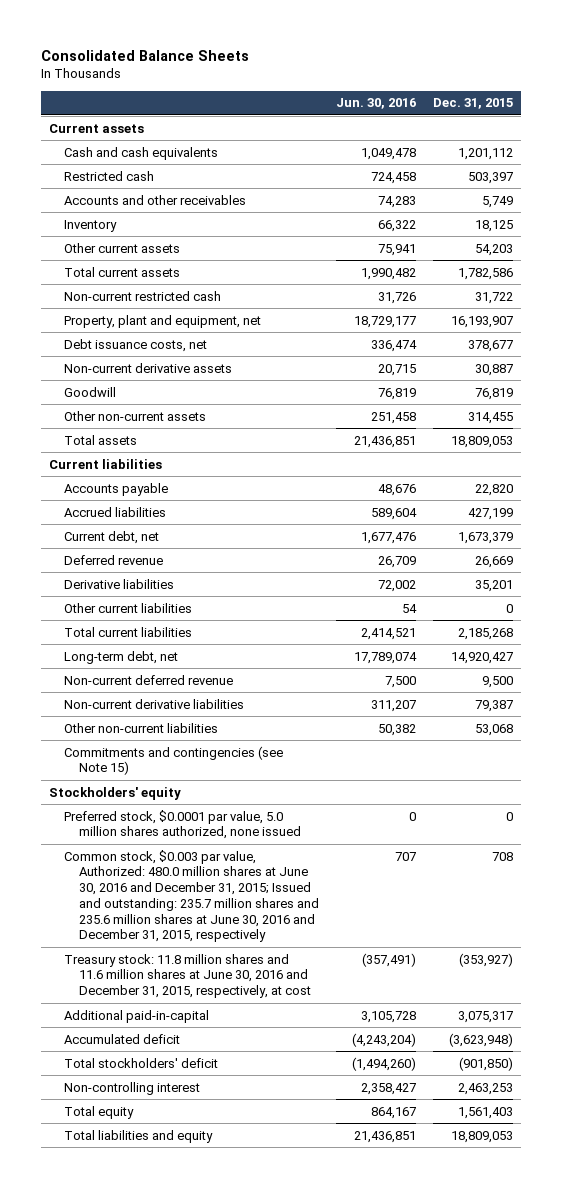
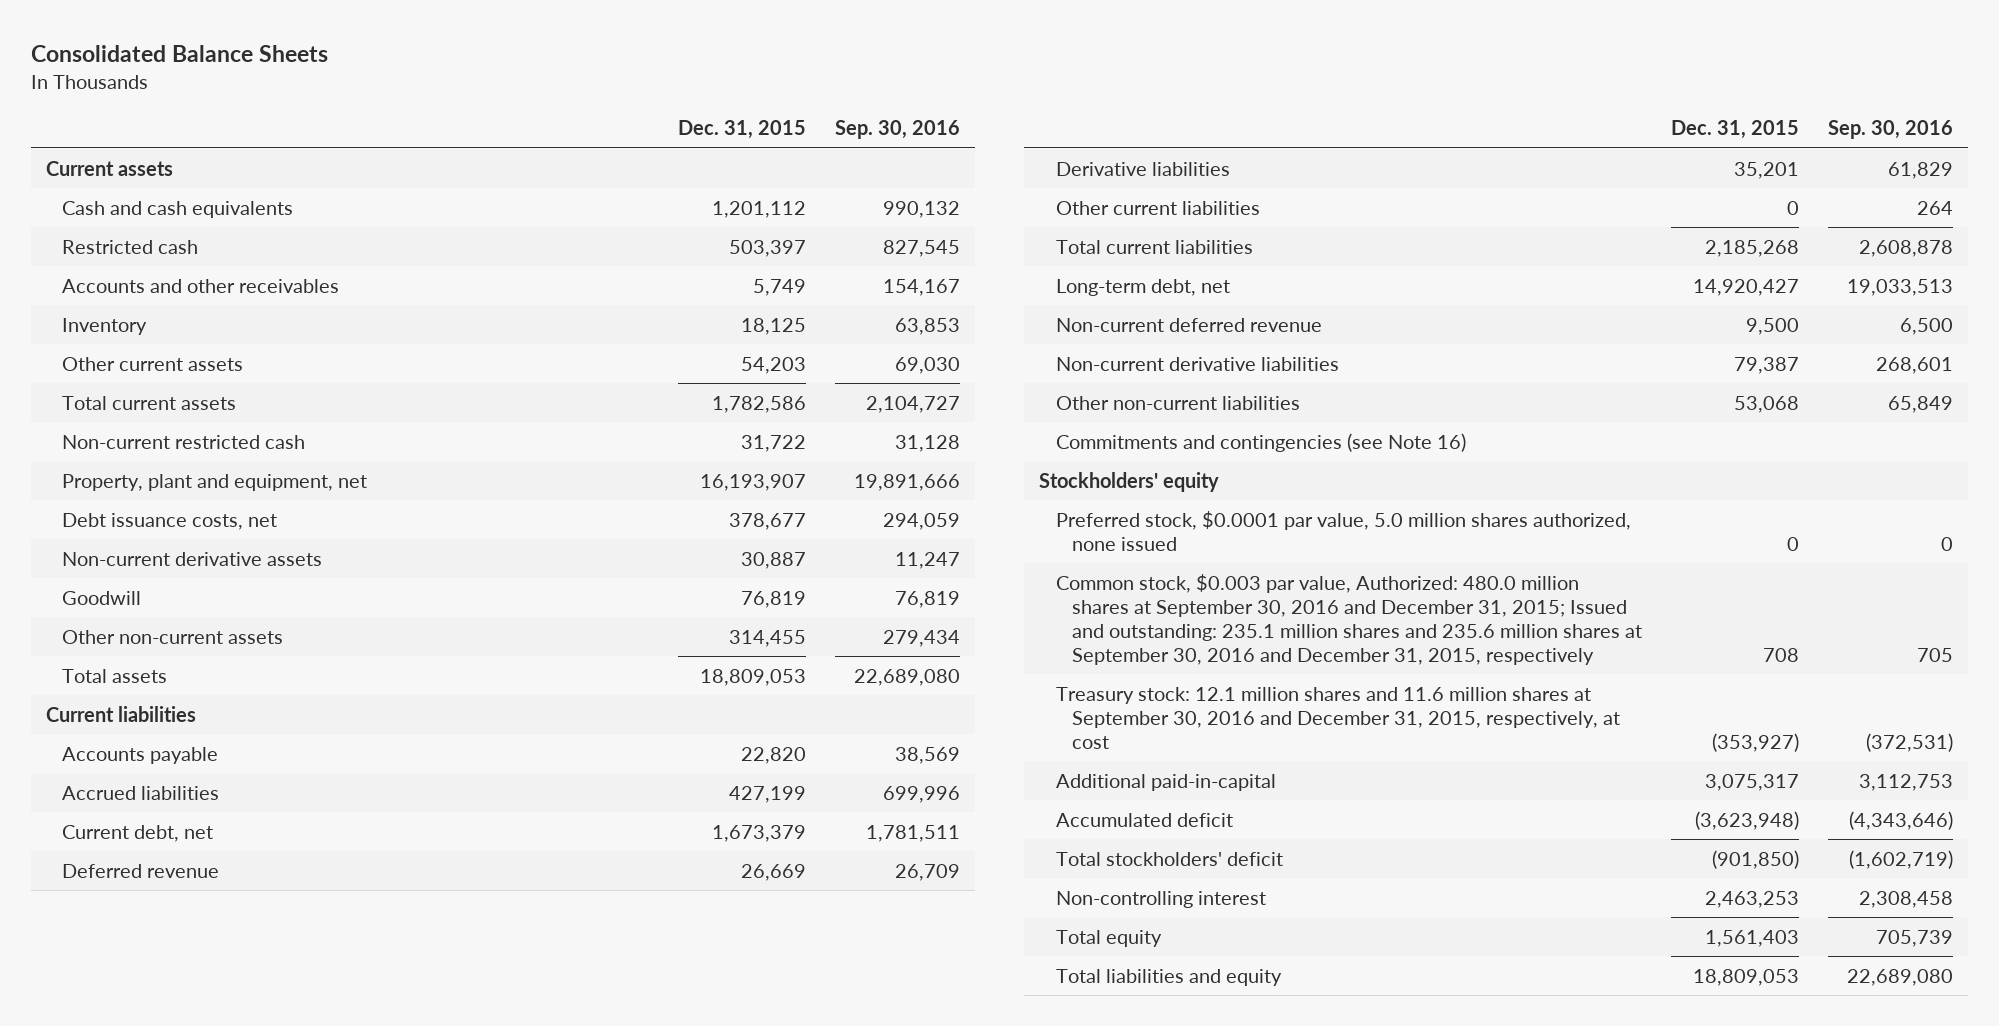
[335,98,416,110] Jun. 30, 2016 -> none
none -> [835,120,961,140] Sep. 30, 2016
[64,745,284,776] Commitments and contingencies (see Note 15) -> [1055,432,1466,452] Commitments and contingencies (see Note 16)
[64,849,319,943] Common stock, $0.003 par value, Authorized: 480.0 million shares at June 30, 2016 and December 31, 2015; Issued and outstanding: 235.7 million shares and 235.6 million shares at June 30, 2016 and December 31, 2015, respectively -> [1055,573,1642,666] Common stock, $0.003 par value, Authorized: 480.0 million shares at September 30, 2016 and December 31, 2015; Issued and outstanding: 235.1 million shares and 235.6 million shares at September 30, 2016 and December 31, 2015, respectively
[64,953,311,999] Treasury stock: 11.8 million shares and 11.6 million shares at June 30, 2016 and December 31, 2015, respectively, at cost -> [1055,686,1620,749] Treasury stock: 12.1 million shares and 11.6 million shares at September 30, 2016 and December 31, 2015, respectively, at cost

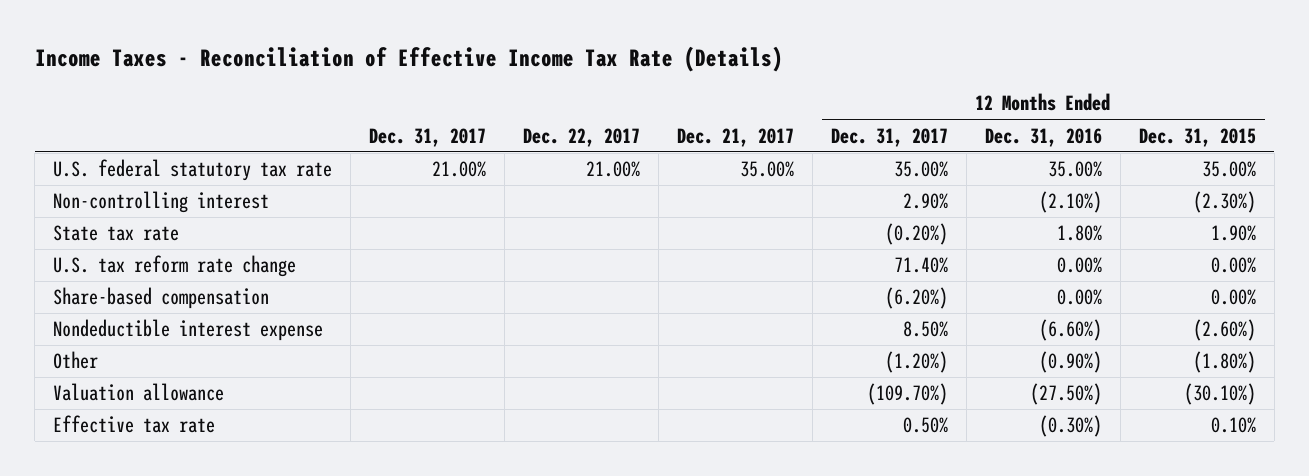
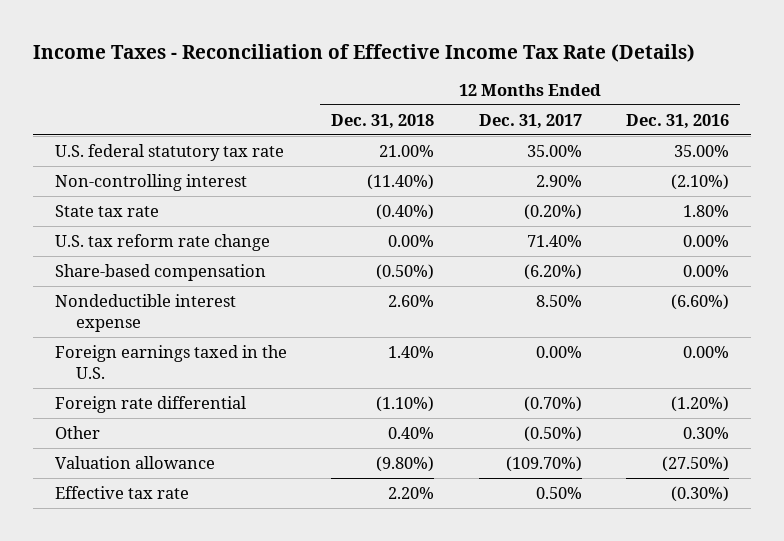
[369,127,487,147] Dec. 31, 2017 -> none
[522,127,640,147] Dec. 22, 2017 -> none
[676,127,794,147] Dec. 21, 2017 -> none
[1138,127,1256,147] Dec. 31, 2015 -> none
none -> [331,113,435,129] Dec. 31, 2018
none -> [55,344,288,379] Foreign earnings taxed in the U.S.
none -> [55,395,247,413] Foreign rate differential
[884,351,948,374] (1.20%) -> [523,425,582,442] (0.50%)
[1038,351,1102,374] (0.90%) -> [683,426,730,439] 0.30%

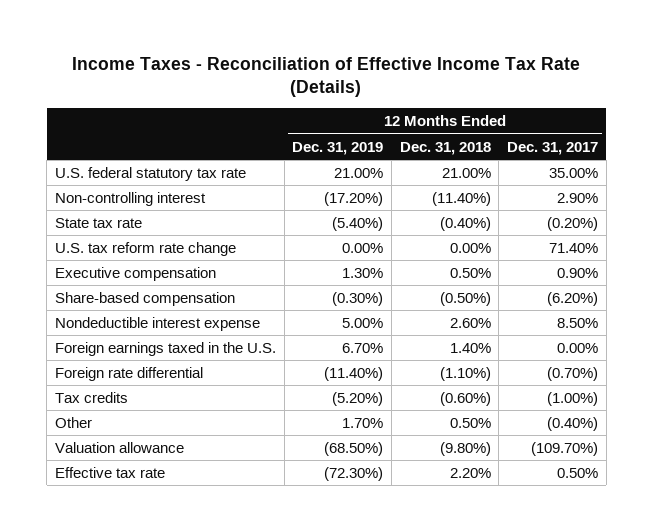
[626,113,730,129] Dec. 31, 2016 -> none
none -> [292,141,384,155] Dec. 31, 2019
none -> [54,266,216,281] Executive compensation
none -> [54,391,128,403] Tax credits
[388,426,435,439] 0.40% -> [449,417,491,428] 0.50%
[523,425,582,442] (0.50%) -> [547,416,599,431] (0.40%)

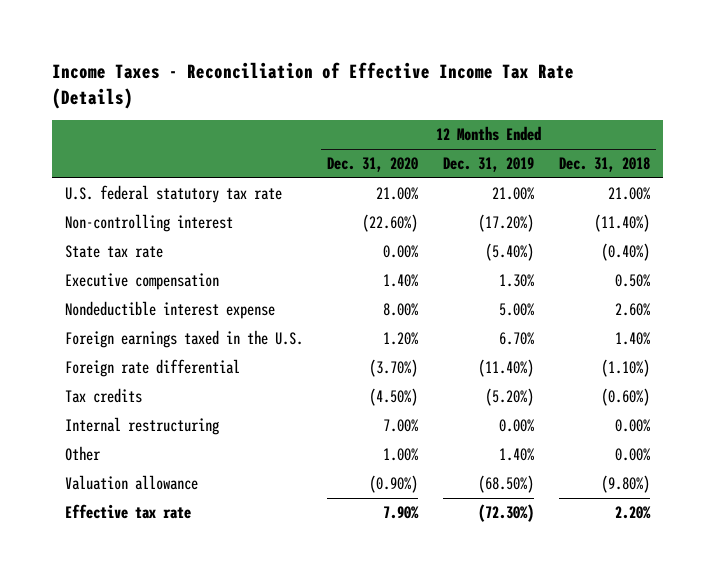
[507,141,599,155] Dec. 31, 2017 -> none
none -> [327,157,419,173] Dec. 31, 2020
[54,241,236,256] U.S. tax reform rate change -> none
[54,291,235,306] Share-based compensation -> none
none -> [64,417,219,436] Internal restructuring
[342,417,384,428] 1.70% -> [499,448,535,462] 1.40%
[449,417,491,428] 0.50% -> [615,448,651,462] 0.00%

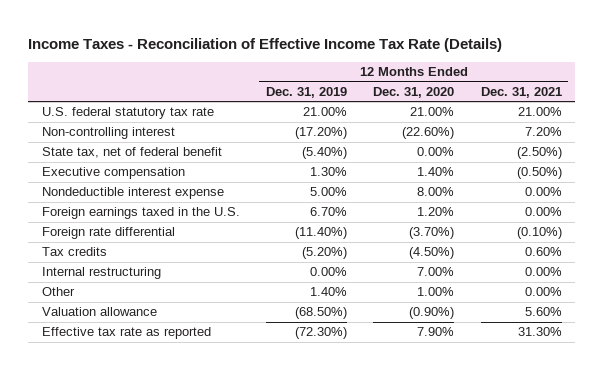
[559,157,651,173] Dec. 31, 2018 -> none
none -> [480,86,562,98] Dec. 31, 2021
[64,245,163,259] State tax rate -> [41,147,222,159] State tax, net of federal benefit
[64,504,191,520] Effective tax rate -> [41,327,211,340] Effective tax rate as reported

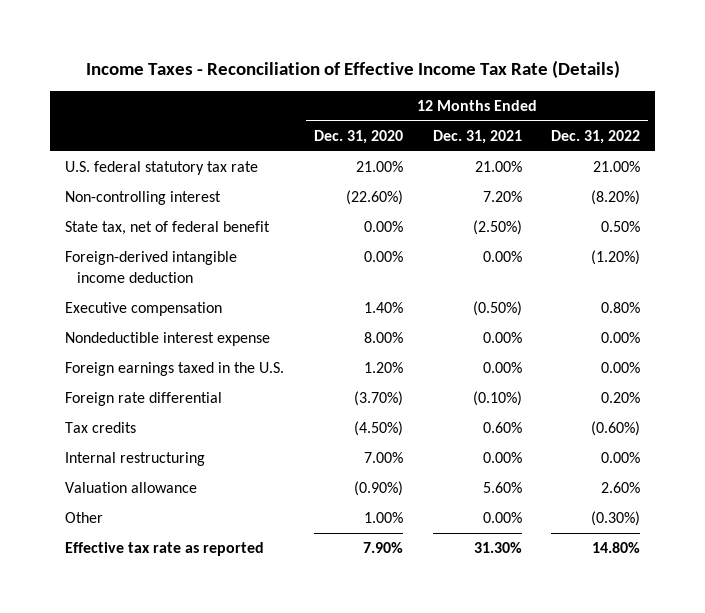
[266,86,348,98] Dec. 31, 2019 -> none
none -> [551,130,641,145] Dec. 31, 2022
none -> [64,251,237,284] Foreign-derived intangible income deduction
[41,287,75,297] Other -> [64,512,103,524] Other

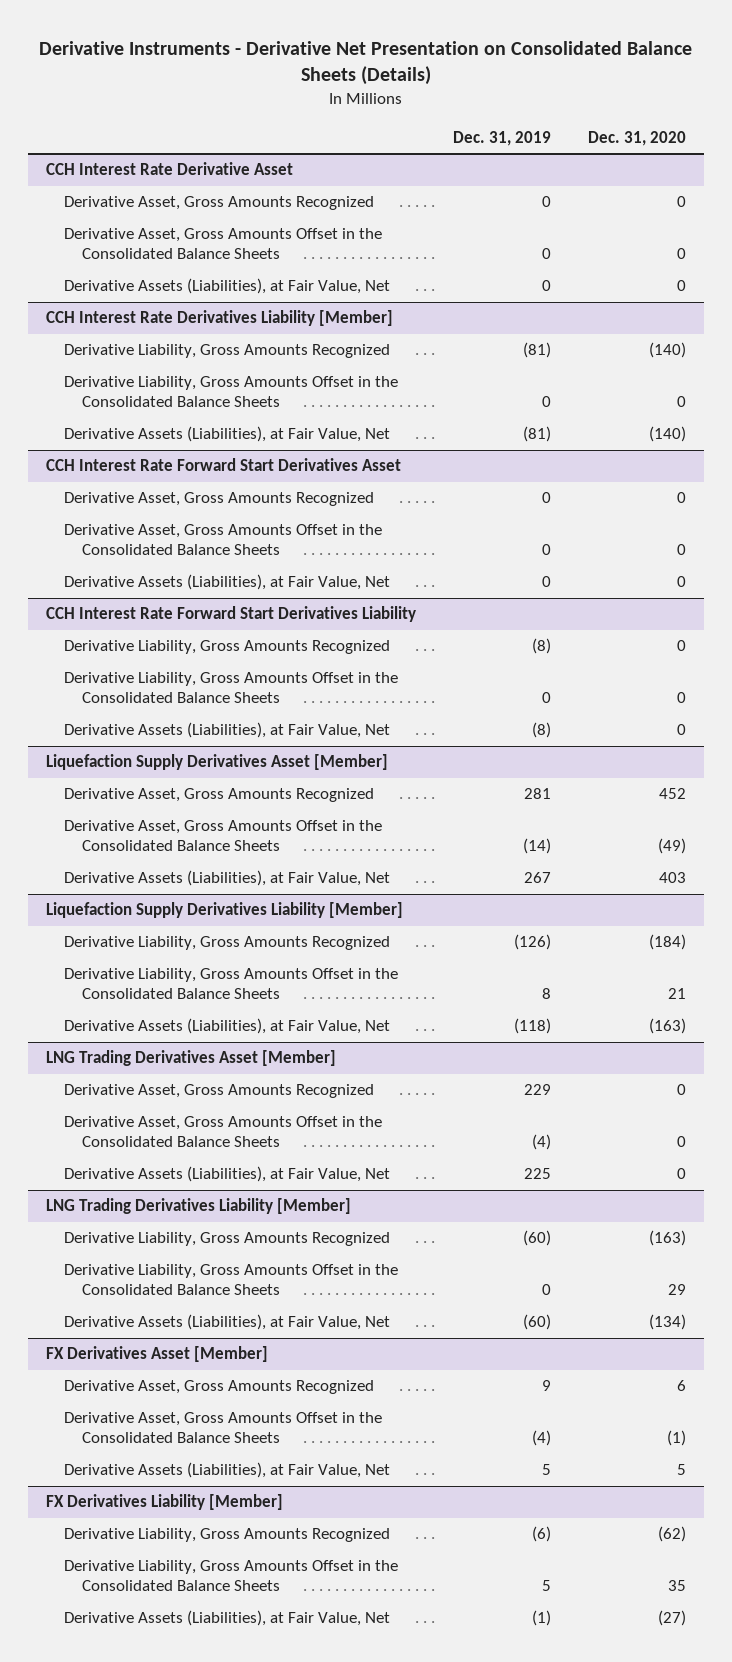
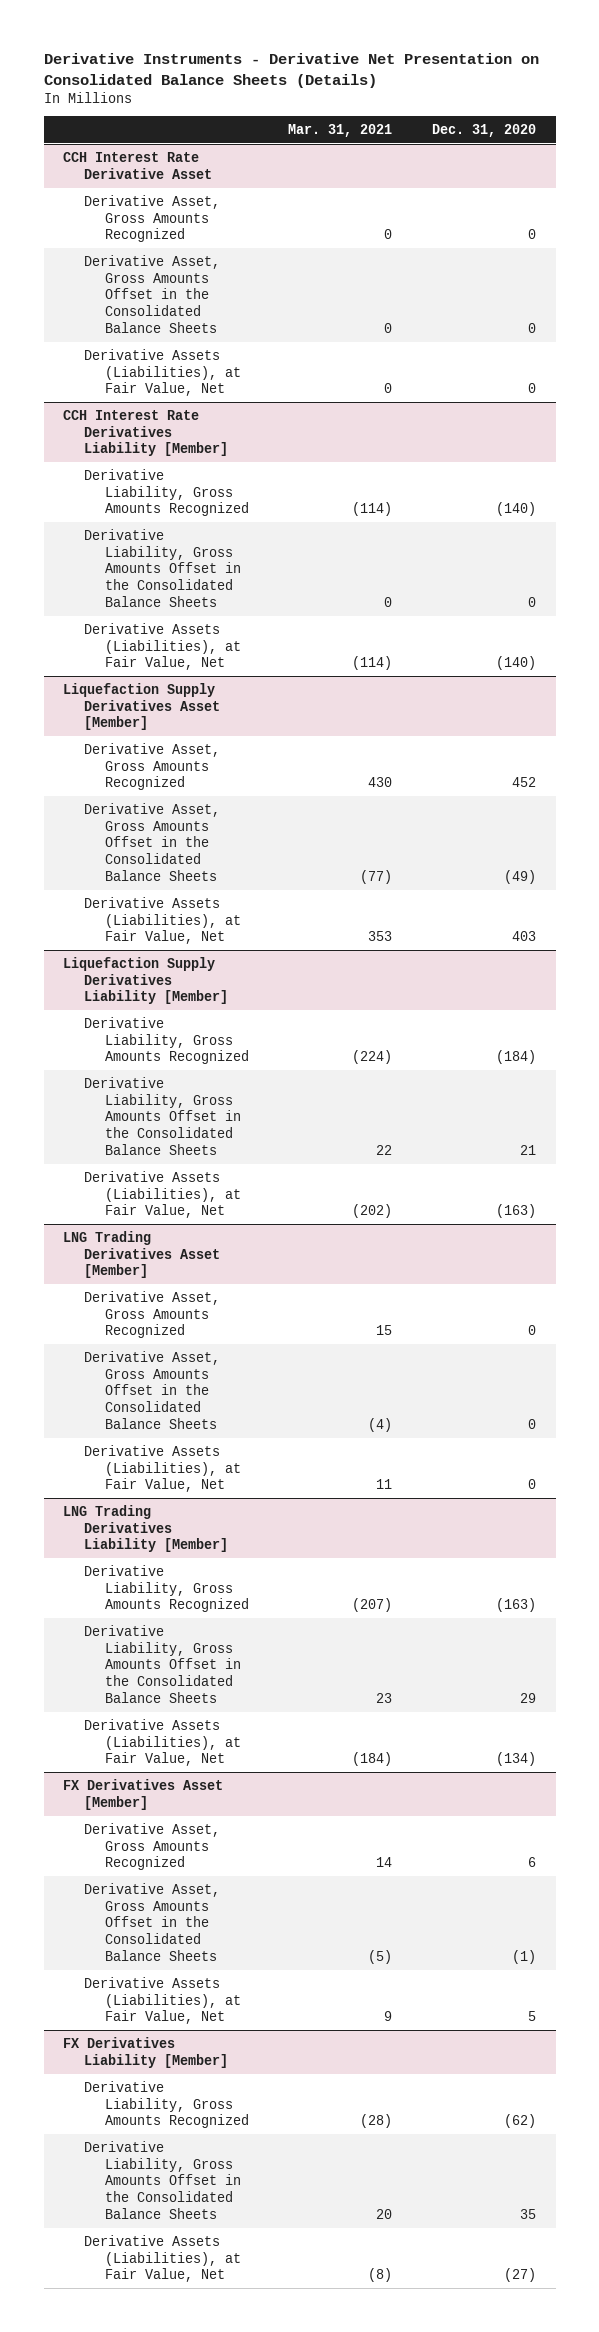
[452,130,551,146] Dec. 31, 2019 -> none
none -> [288,123,393,137] Mar. 31, 2021
[46,458,402,472] CCH Interest Rate Forward Start Derivatives Asset -> none
[63,492,374,507] Derivative Asset, Gross Amounts Recognized -> none
[63,524,382,556] Derivative Asset, Gross Amounts Offset in the Consolidated Balance Sheets -> none
[63,574,390,591] Derivative Assets (Liabilities), at Fair Value, Net -> none
[46,606,417,623] CCH Interest Rate Forward Start Derivatives Liability -> none
[63,640,390,655] Derivative Liability, Gross Amounts Recognized -> none
[63,672,398,704] Derivative Liability, Gross Amounts Offset in the Consolidated Balance Sheets -> none
[63,722,390,739] Derivative Assets (Liabilities), at Fair Value, Net -> none

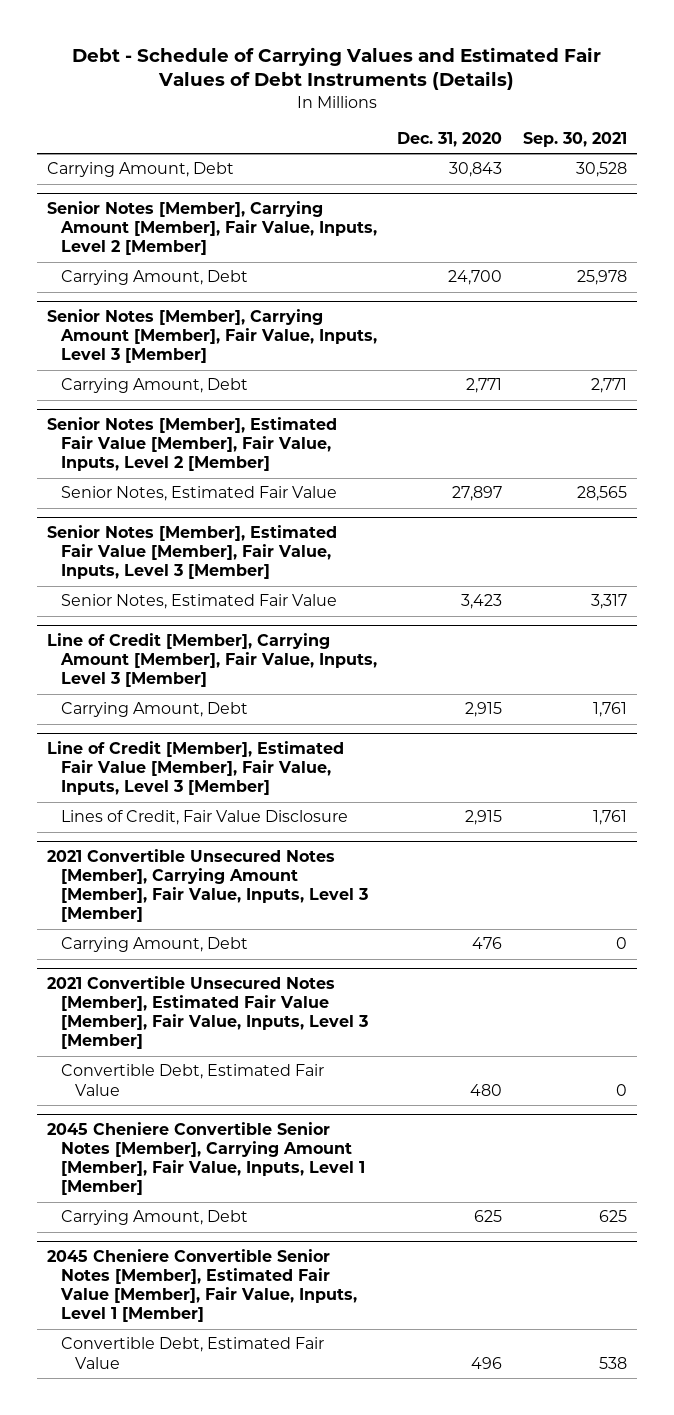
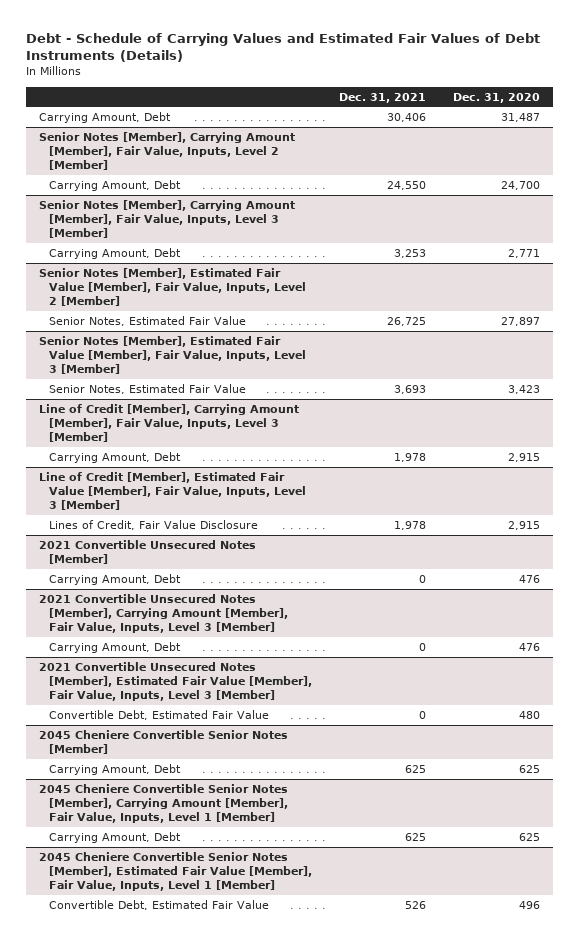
[522,132,627,148] Sep. 30, 2021 -> none
none -> [339,92,427,103] Dec. 31, 2021
[449,162,503,178] 30,843 -> [500,112,540,122] 31,487
none -> [39,539,257,565] 2021 Convertible Unsecured Notes [Member]
none -> [49,573,182,585] Carrying Amount, Debt
none -> [39,729,289,755] 2045 Cheniere Convertible Senior Notes [Member]
none -> [49,763,182,775] Carrying Amount, Debt

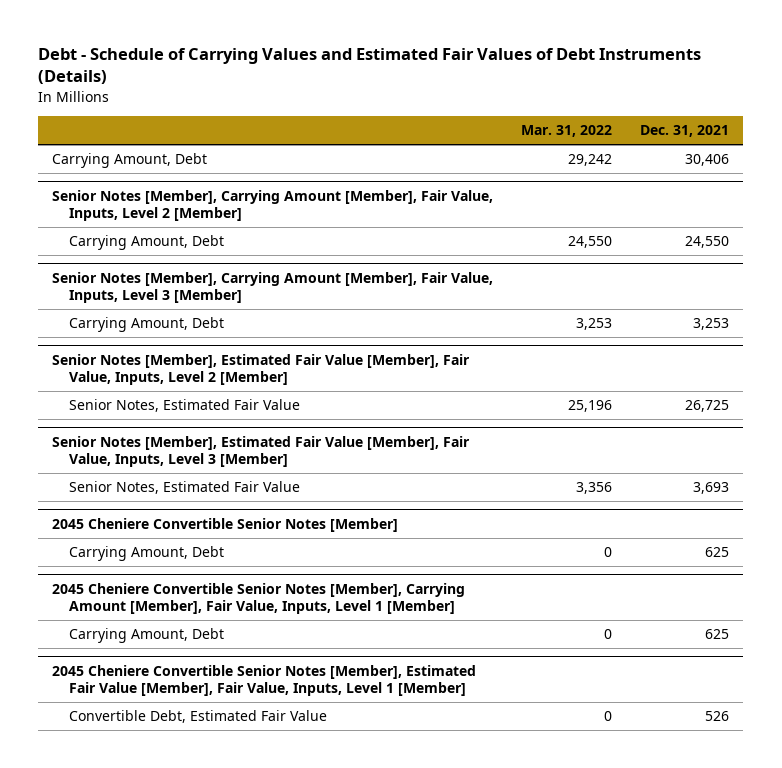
[452,92,540,103] Dec. 31, 2020 -> none
none -> [521,125,613,138] Mar. 31, 2022
[39,403,300,443] Line of Credit [Member], Carrying Amount [Member], Fair Value, Inputs, Level 3 [Member] -> none
[49,451,182,463] Carrying Amount, Debt -> none
[39,471,307,511] Line of Credit [Member], Estimated Fair Value [Member], Fair Value, Inputs, Level 3 [Member] -> none
[49,519,259,530] Lines of Credit, Fair Value Disclosure -> none
[39,539,257,565] 2021 Convertible Unsecured Notes [Member] -> none
[49,573,182,585] Carrying Amount, Debt -> none
[39,593,289,634] 2021 Convertible Unsecured Notes [Member], Carrying Amount [Member], Fair Value, Inputs, Level 3 [Member] -> none
[49,641,182,653] Carrying Amount, Debt -> none
[39,661,313,702] 2021 Convertible Unsecured Notes [Member], Estimated Fair Value [Member], Fair Value, Inputs, Level 3 [Member] -> none
[49,709,270,720] Convertible Debt, Estimated Fair Value -> none

